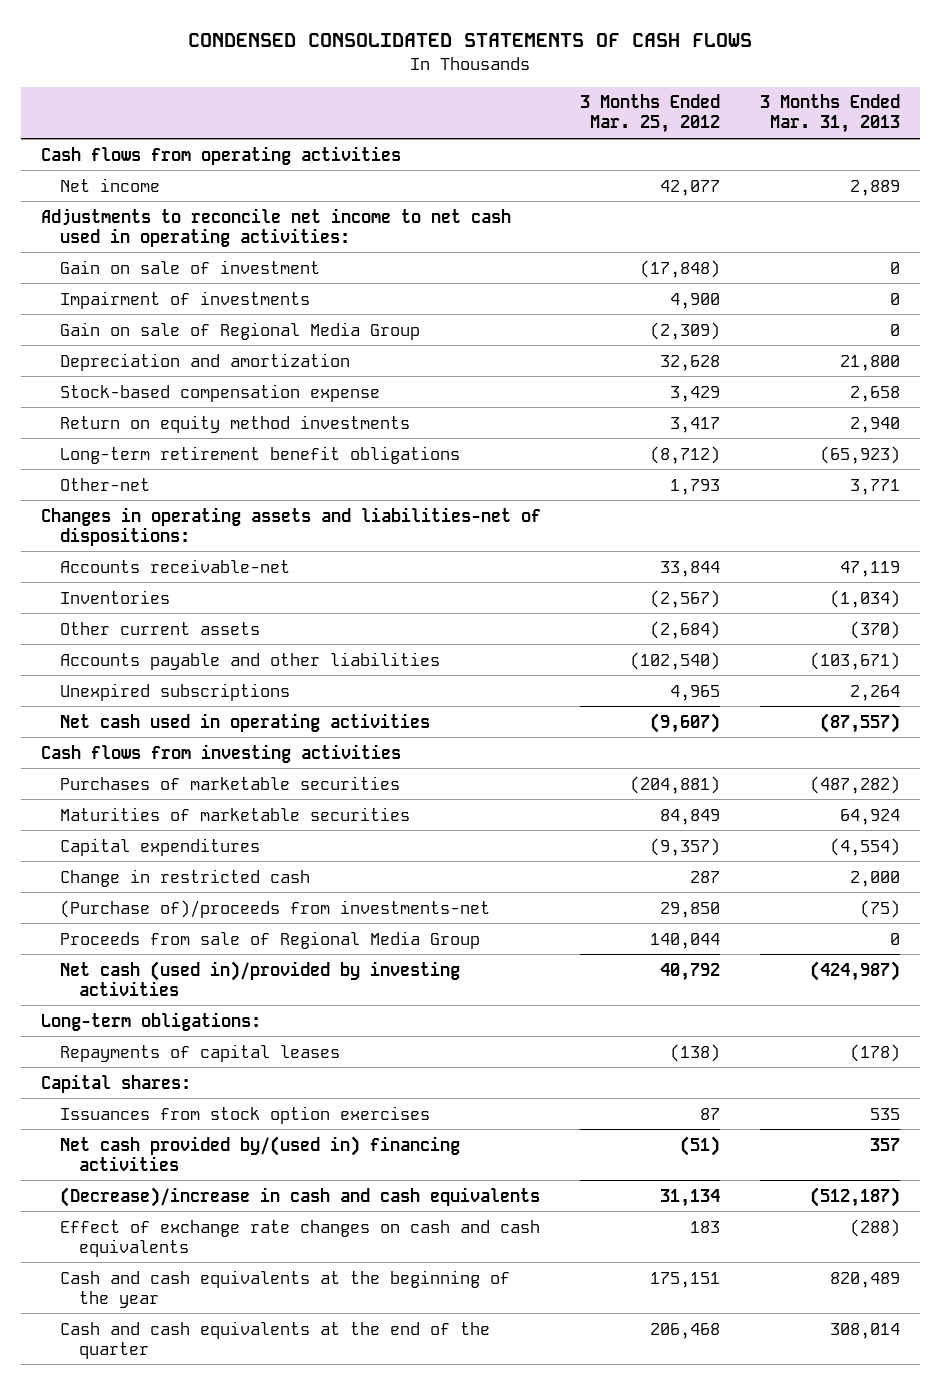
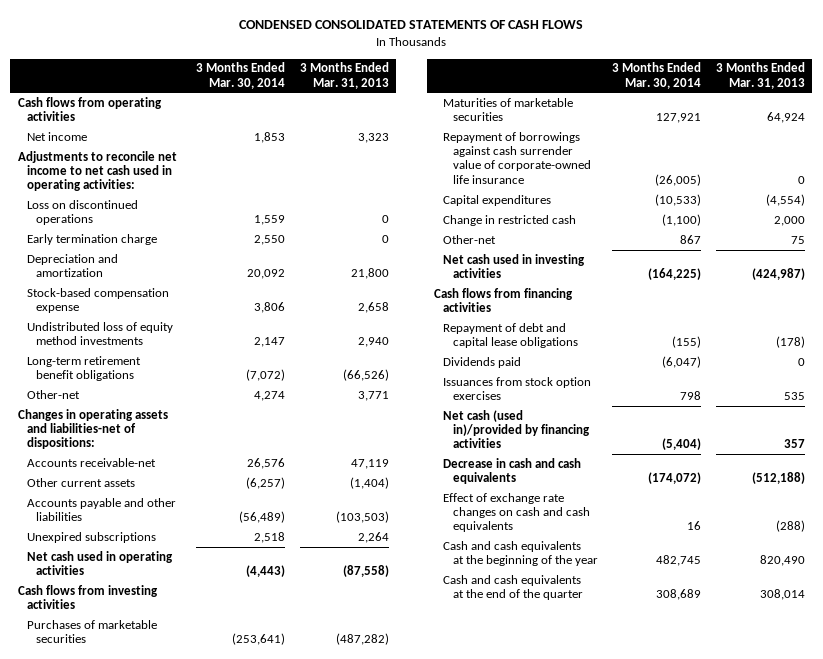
[580,94,721,134] 3 Months Ended Mar. 25, 2012 -> none
none -> [195,62,285,89] 3 Months Ended Mar. 30, 2014
[849,179,900,196] 2,889 -> [357,132,389,143] 3,323
[59,259,320,274] Gain on sale of investment -> none
[59,290,310,309] Impairment of investments -> none
[59,321,420,340] Gain on sale of Regional Media Group -> none
none -> [26,199,138,226] Loss on discontinued operations
none -> [26,233,157,245] Early termination charge
[59,414,410,433] Return on equity method investments -> [26,321,173,346] Undistributed loss of equity method investments
[819,445,900,464] (65,923) -> [342,369,389,382] (66,526)
[59,589,170,604] Inventories -> none
[849,620,900,639] (370) -> [349,476,389,489] (1,404)
[809,651,900,670] (103,671) -> [335,511,389,524] (103,503)
[819,712,900,733] (87,557) -> [342,565,389,578] (87,558)
none -> [443,131,591,184] Repayment of borrowings against cash surrender value of corporate-owned life insurance
[59,899,490,918] (Purchase of)/proceeds from investments-net -> none
[59,930,480,949] Proceeds from sale of Regional Media Group -> none
[40,1011,261,1031] Long-term obligations: -> none
[40,1073,191,1093] Capital shares: -> none
none -> [443,234,497,244] Other-net
[59,960,460,996] Net cash (used in)/provided by investing activities -> [443,253,586,279] Net cash used in investing activities
none -> [434,287,574,313] Cash flows from financing activities
[59,1043,340,1062] Repayments of capital leases -> [443,322,578,349] Repayment of debt and capital lease obligations
none -> [443,356,522,368] Dividends paid
[59,1135,460,1171] Net cash provided by/(used in) financing activities -> [443,409,590,449] Net cash (used in)/provided by financing activities
[59,1186,540,1207] (Decrease)/increase in cash and cash equivalents -> [443,457,582,485] Decrease in cash and cash equivalents
[809,1186,900,1207] (512,187) -> [752,472,806,485] (512,188)
[829,1271,900,1288] 820,489 -> [760,555,806,567] 820,490

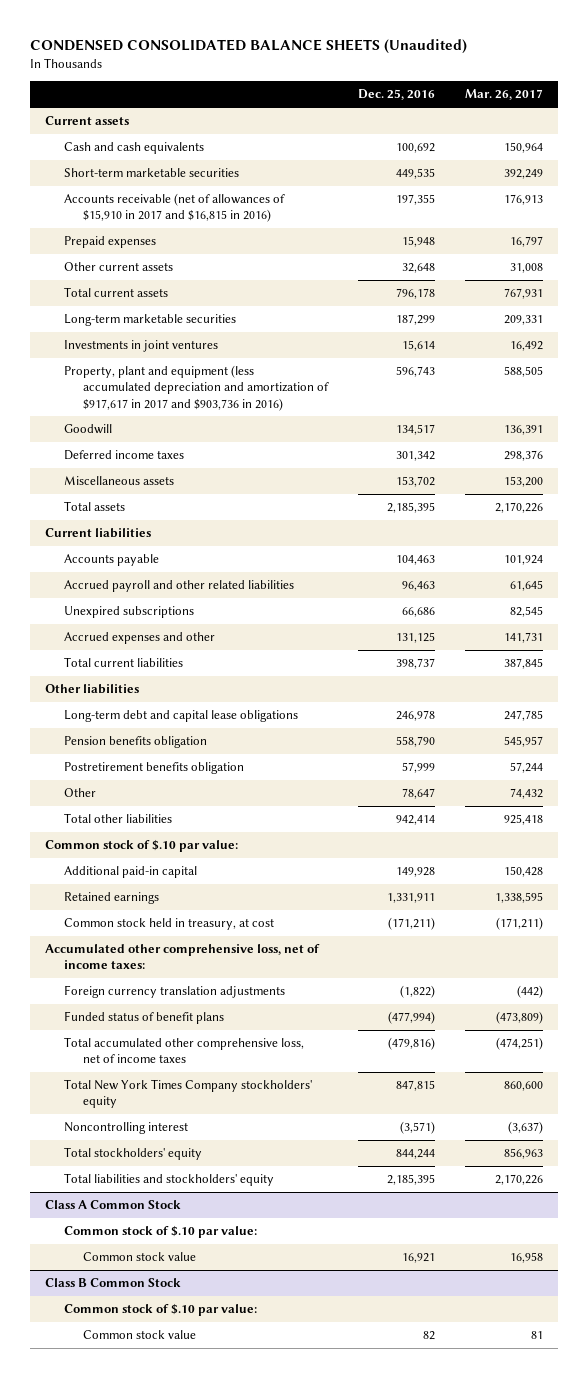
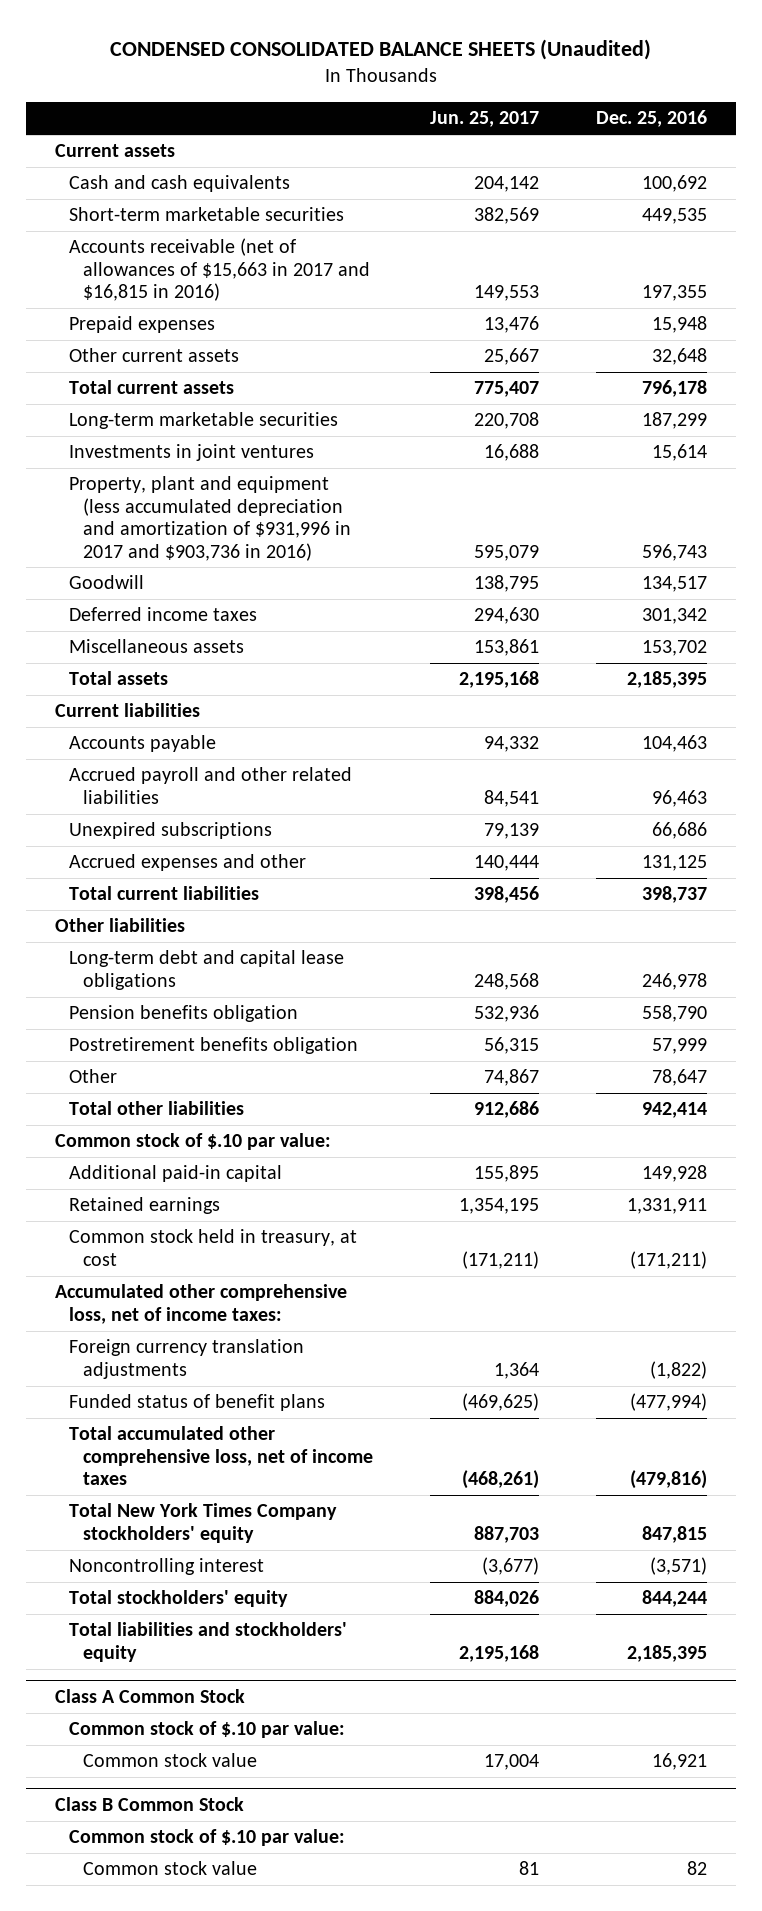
[464,89,543,101] Mar. 26, 2017 -> none
none -> [429,111,539,128] Jun. 25, 2017
[63,193,285,223] Accounts receivable (net of allowances of $15,910 in 2017 and $16,815 in 2016) -> [68,238,370,302] Accounts receivable (net of allowances of $15,663 in 2017 and $16,815 in 2016)
[63,365,329,411] Property, plant and equipment (less accumulated depreciation and amortization of $917,617 in 2017 and $903,736 in 2016) -> [68,476,351,561] Property, plant and equipment (less accumulated depreciation and amortization of $931,996 in 2017 and $903,736 in 2016)

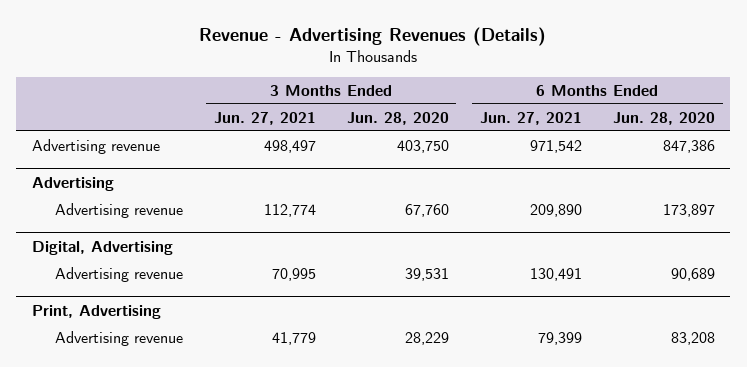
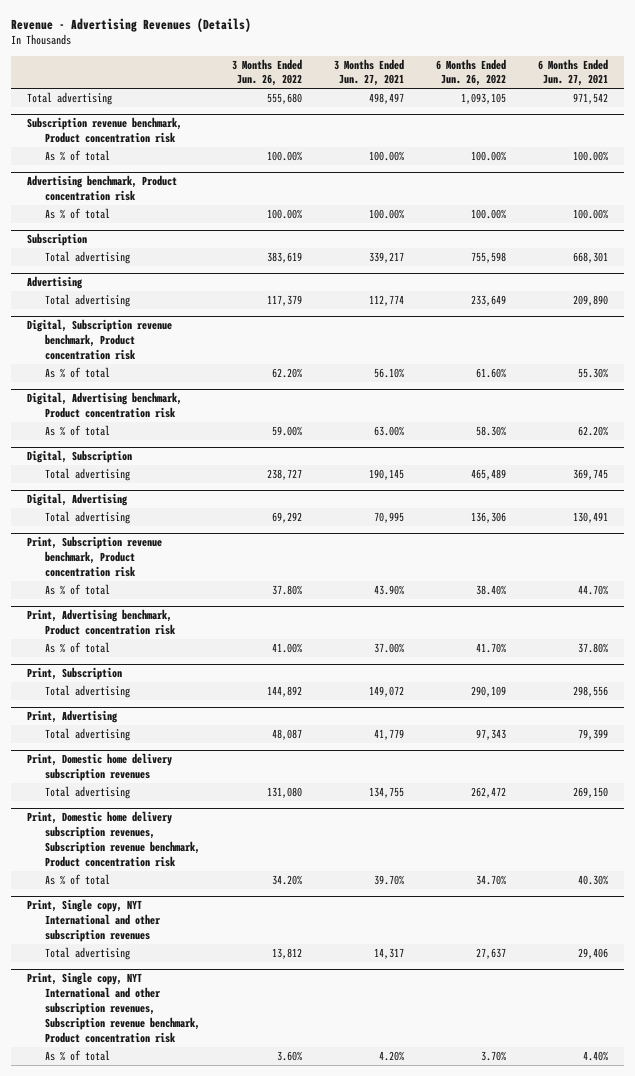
[346,111,449,125] Jun. 28, 2020 -> none
[612,111,715,125] Jun. 28, 2020 -> none
none -> [232,58,303,87] 3 Months Ended Jun. 26, 2022
none -> [436,58,507,87] 6 Months Ended Jun. 26, 2022
[31,138,160,154] Advertising revenue -> [26,91,112,105] Total advertising
none -> [26,117,182,144] Subscription revenue benchmark, Product concentration risk
none -> [45,149,111,161] As % of total
none -> [26,175,177,202] Advertising benchmark, Product concentration risk
none -> [45,207,111,219] As % of total
none -> [26,233,87,247] Subscription
none -> [45,250,131,264] Total advertising
[54,202,183,218] Advertising revenue -> [45,293,131,307] Total advertising
none -> [26,319,172,360] Digital, Subscription revenue benchmark, Product concentration risk
none -> [45,366,111,378] As % of total
none -> [26,392,182,419] Digital, Advertising benchmark, Product concentration risk
none -> [45,424,111,436] As % of total
none -> [26,450,132,464] Digital, Subscription
none -> [45,467,131,481] Total advertising
[54,266,183,282] Advertising revenue -> [45,510,131,524] Total advertising
none -> [26,536,162,577] Print, Subscription revenue benchmark, Product concentration risk
none -> [45,583,111,595] As % of total
none -> [26,609,177,636] Print, Advertising benchmark, Product concentration risk
none -> [45,641,111,653] As % of total
none -> [26,667,122,681] Print, Subscription
none -> [45,684,131,698] Total advertising
[54,330,183,346] Advertising revenue -> [45,727,131,741] Total advertising
none -> [26,753,172,782] Print, Domestic home delivery subscription revenues
none -> [45,785,131,799] Total advertising
none -> [26,811,201,867] Print, Domestic home delivery subscription revenues, Subscription revenue benchmark, Product concentration risk
none -> [45,873,111,885] As % of total
none -> [26,899,162,942] Print, Single copy, NYT International and other subscription revenues
none -> [45,946,131,960] Total advertising
none -> [26,972,201,1043] Print, Single copy, NYT International and other subscription revenues, Subscription revenue benchmark, Product concentration risk
none -> [45,1049,111,1061] As % of total

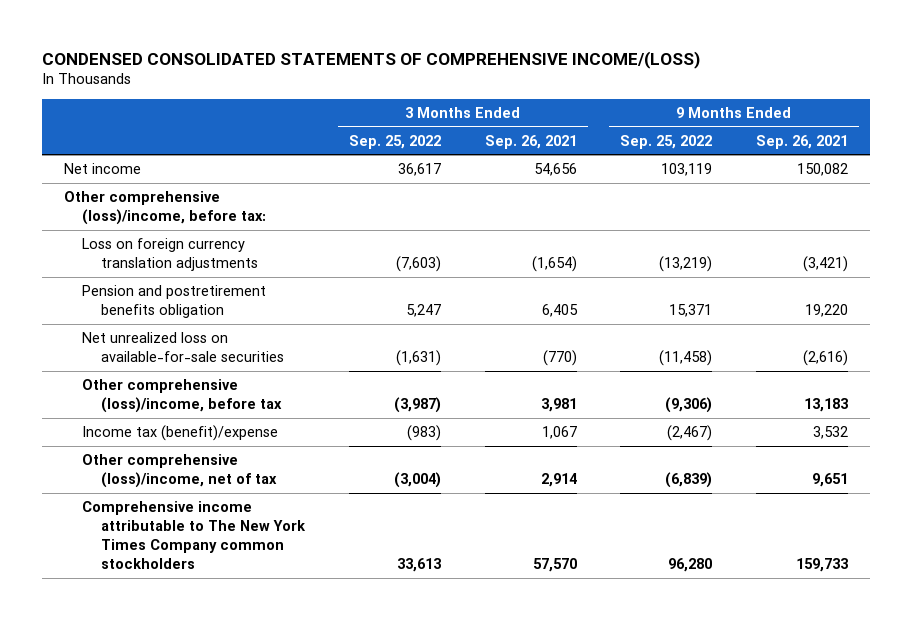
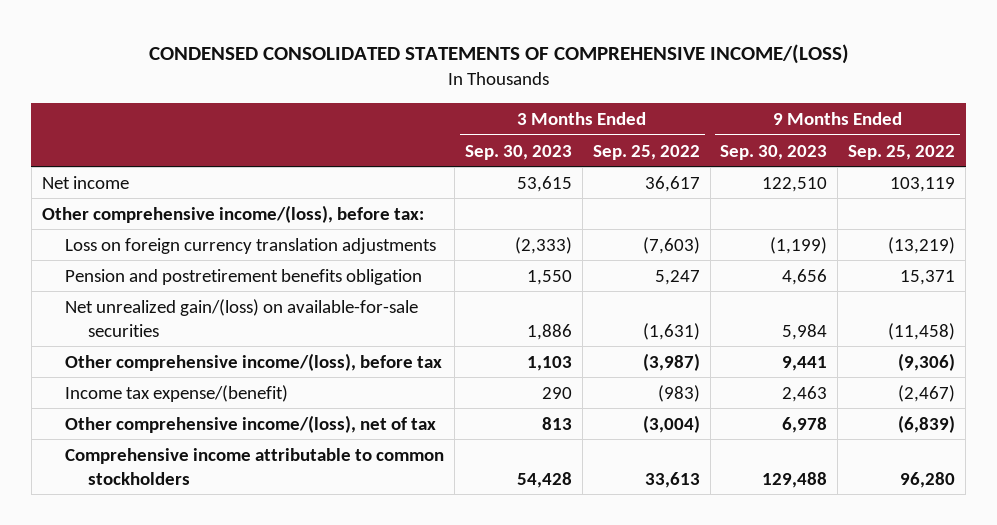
[484,134,577,149] Sep. 26, 2021 -> none
[756,134,849,149] Sep. 26, 2021 -> none
none -> [464,144,572,160] Sep. 30, 2023
none -> [720,144,828,160] Sep. 30, 2023
[63,191,267,226] Other comprehensive (loss)/income, before tax: -> [41,204,424,223] Other comprehensive income/(loss), before tax:
[82,332,285,363] Net unrealized loss on available-for-sale securities -> [65,298,419,337] Net unrealized gain/(loss) on available-for-sale securities
[82,379,283,414] Other comprehensive (loss)/income, before tax -> [65,352,443,371] Other comprehensive income/(loss), before tax
[82,425,279,442] Income tax (benefit)/expense -> [65,384,289,402] Income tax expense/(benefit)
[82,454,278,489] Other comprehensive (loss)/income, net of tax -> [65,414,437,433] Other comprehensive income/(loss), net of tax
[82,501,307,570] Comprehensive income attributable to The New York Times Company common stockholders -> [65,447,445,485] Comprehensive income attributable to common stockholders

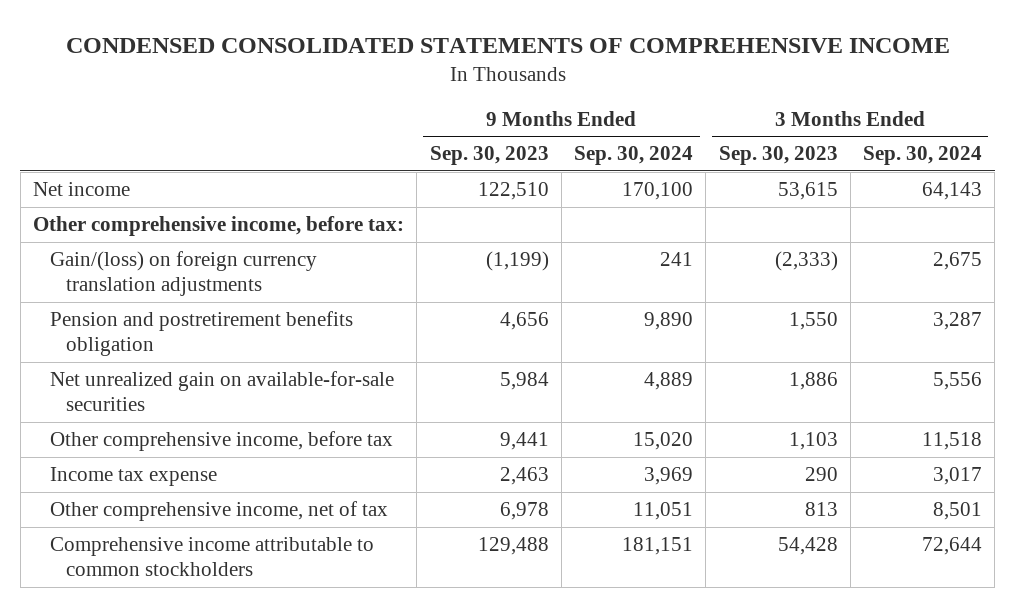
[148,44,849,65] CONDENSED CONSOLIDATED STATEMENTS OF COMPREHENSIVE INCOME/(LOSS) -> [65,37,950,53] CONDENSED CONSOLIDATED STATEMENTS OF COMPREHENSIVE INCOME
[592,144,700,160] Sep. 25, 2022 -> none
[848,144,956,160] Sep. 25, 2022 -> none
none -> [574,146,694,166] Sep. 30, 2024
none -> [863,146,983,166] Sep. 30, 2024
[41,204,424,223] Other comprehensive income/(loss), before tax: -> [33,216,405,237] Other comprehensive income, before tax:
[65,237,437,254] Loss on foreign currency translation adjustments -> [49,251,317,296] Gain/(loss) on foreign currency translation adjustments
[65,298,419,337] Net unrealized gain/(loss) on available-for-sale securities -> [49,371,394,411] Net unrealized gain on available-for-sale securities
[65,352,443,371] Other comprehensive income/(loss), before tax -> [49,431,393,452] Other comprehensive income, before tax
[65,384,289,402] Income tax expense/(benefit) -> [49,467,217,487] Income tax expense
[65,414,437,433] Other comprehensive income/(loss), net of tax -> [49,501,388,522] Other comprehensive income, net of tax

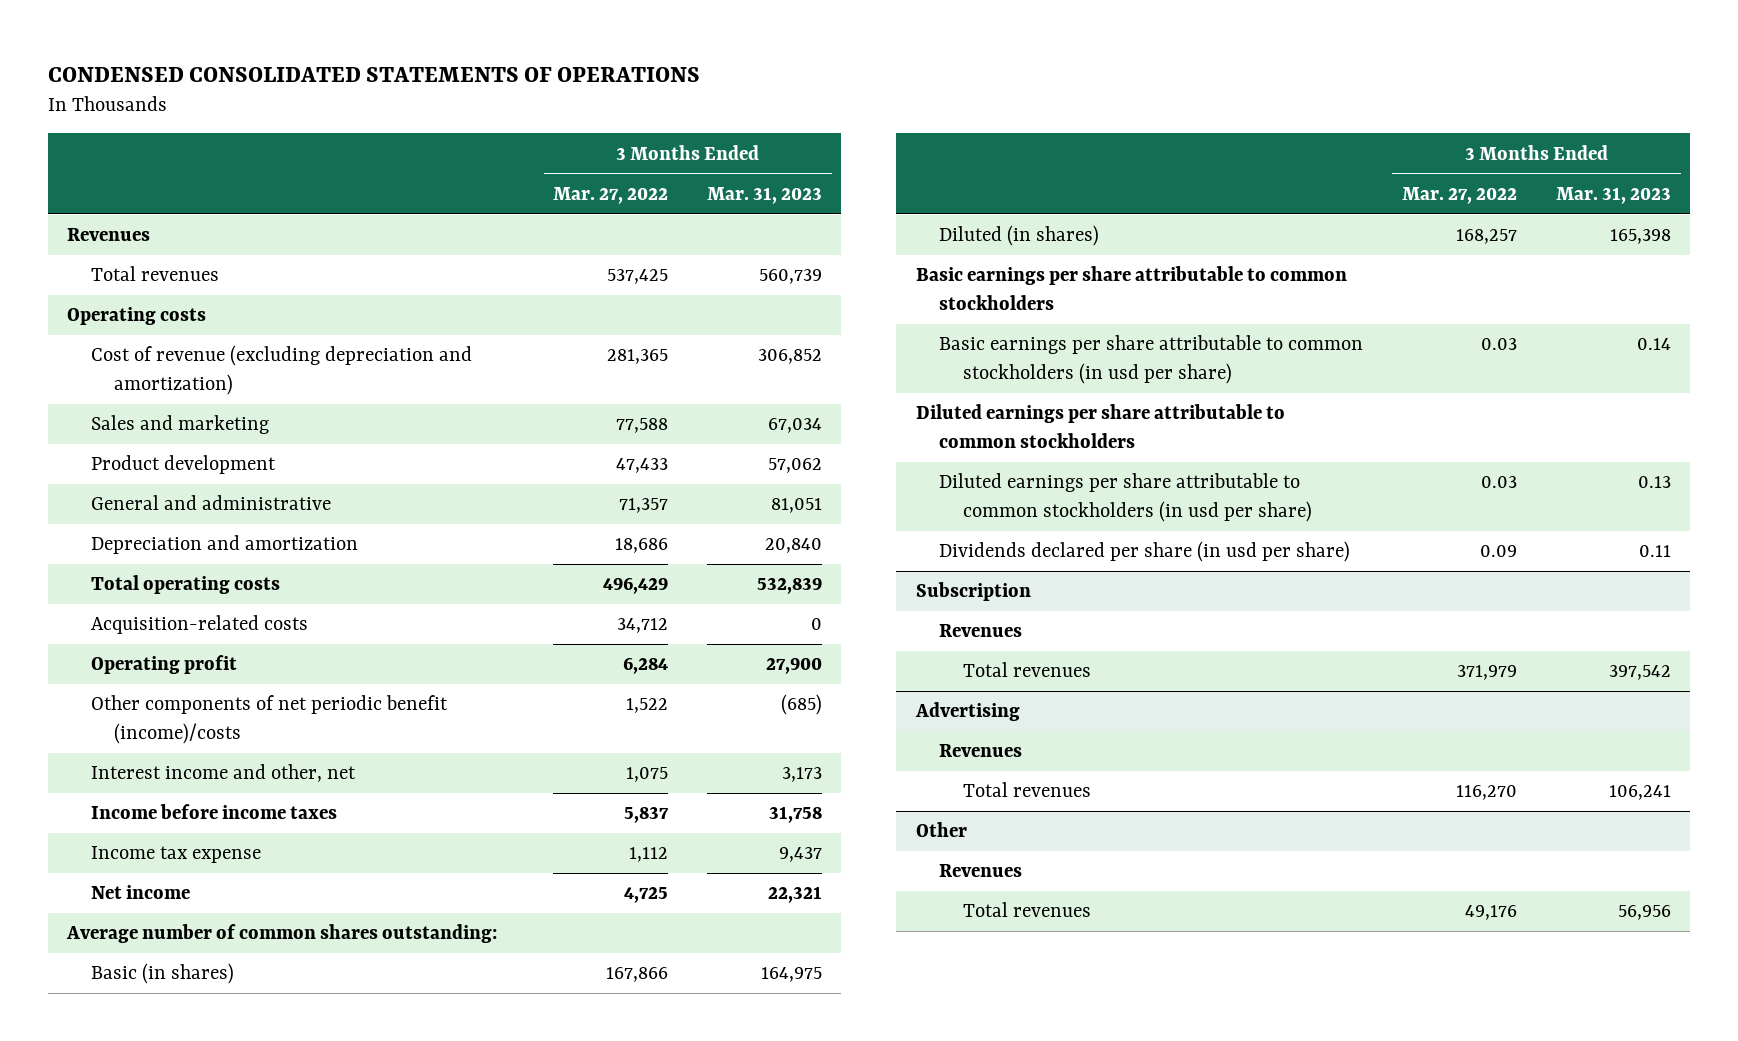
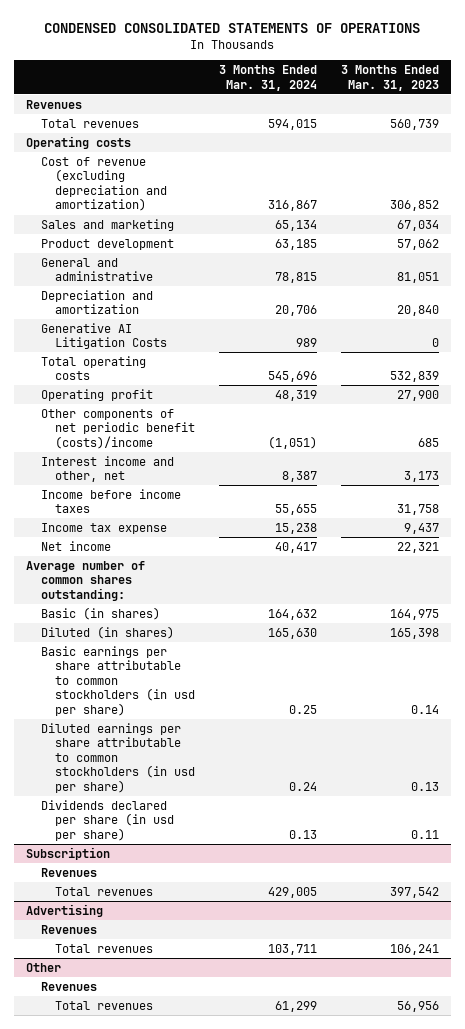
[553,186,669,204] Mar. 27, 2022 -> none
none -> [218,65,317,91] 3 Months Ended Mar. 31, 2024
none -> [40,322,167,350] Generative AI Litigation Costs
[90,615,308,635] Acquisition-related costs -> none
[90,695,448,744] Other components of net periodic benefit (income)/costs -> [40,408,195,449] Other components of net periodic benefit (costs)/income
[781,694,823,716] (685) -> [417,437,439,447] 685
[915,266,1347,310] Basic earnings per share attributable to common stockholders -> none
[915,404,1285,448] Diluted earnings per share attributable to common stockholders -> none

